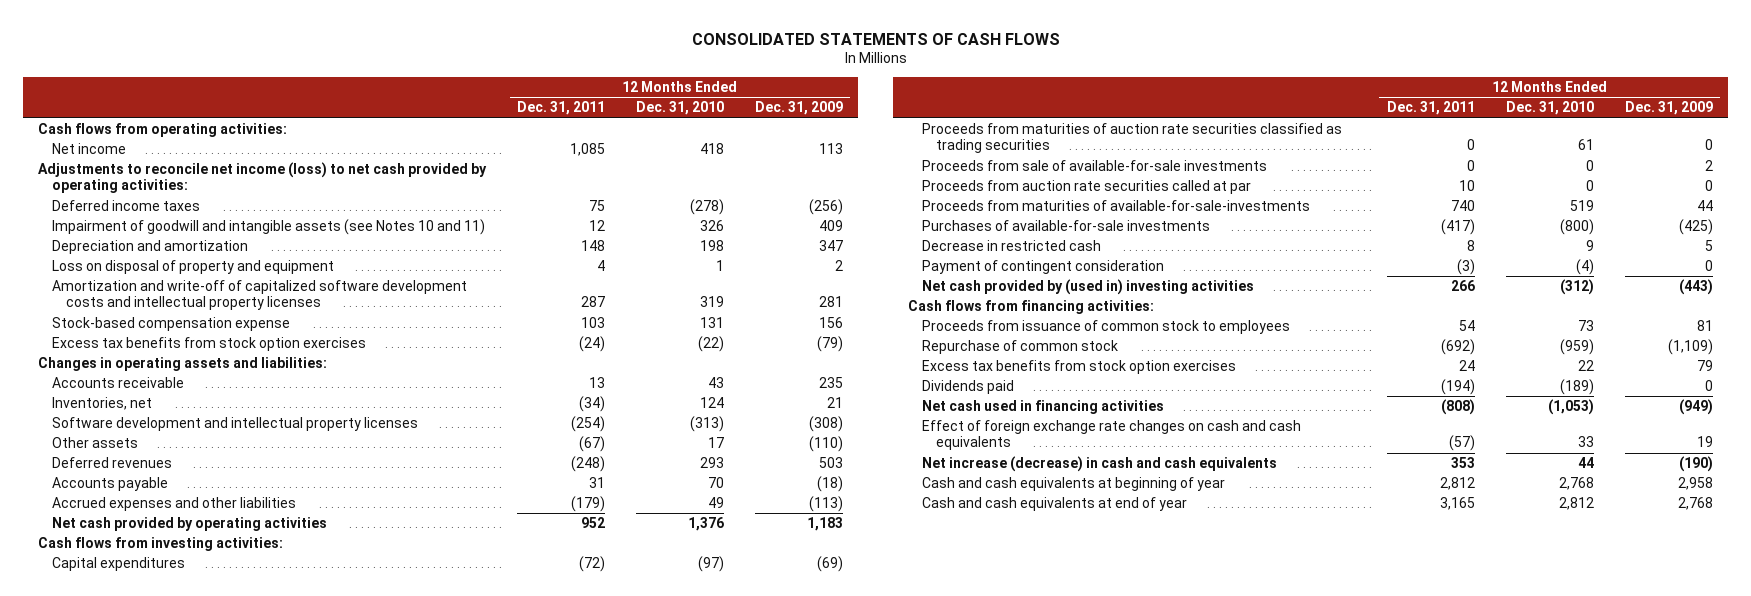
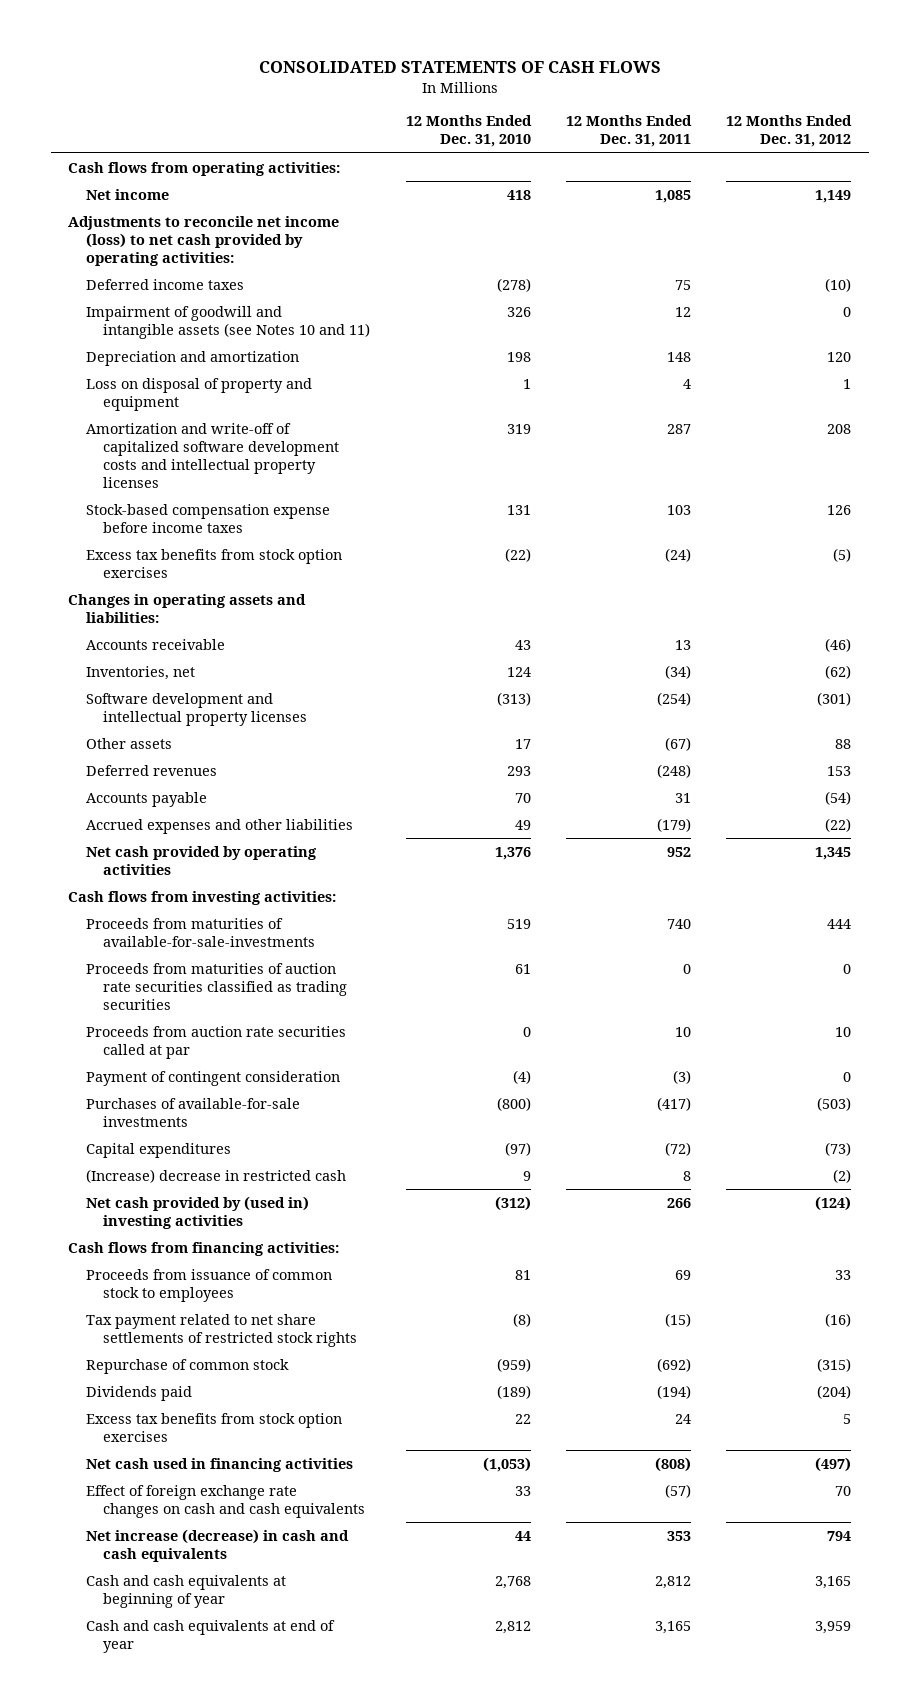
[754,101,843,116] Dec. 31, 2009 -> none
none -> [726,115,853,148] 12 Months Ended Dec. 31, 2012
[52,317,291,332] Stock-based compensation expense -> [85,503,330,533] Stock-based compensation expense before income taxes
[922,200,1311,212] Proceeds from maturities of available-for-sale-investments -> [85,917,316,947] Proceeds from maturities of available-for-sale-investments
[922,160,1268,172] Proceeds from sale of available-for-sale investments -> none
[922,240,1102,252] Decrease in restricted cash -> none
[922,220,1211,232] Purchases of available-for-sale investments -> [85,1097,300,1127] Purchases of available-for-sale investments
[52,557,186,572] Capital expenditures -> [85,1142,231,1158] Capital expenditures
none -> [85,1168,346,1183] (Increase) decrease in restricted cash
[1459,320,1476,332] 54 -> [674,1269,691,1280] 69
[1577,320,1594,332] 73 -> [514,1269,531,1280] 81
none -> [85,1313,358,1347] Tax payment related to net share settlements of restricted stock rights
[922,360,1237,375] Excess tax benefits from stock option exercises -> [85,1412,342,1442] Excess tax benefits from stock option exercises

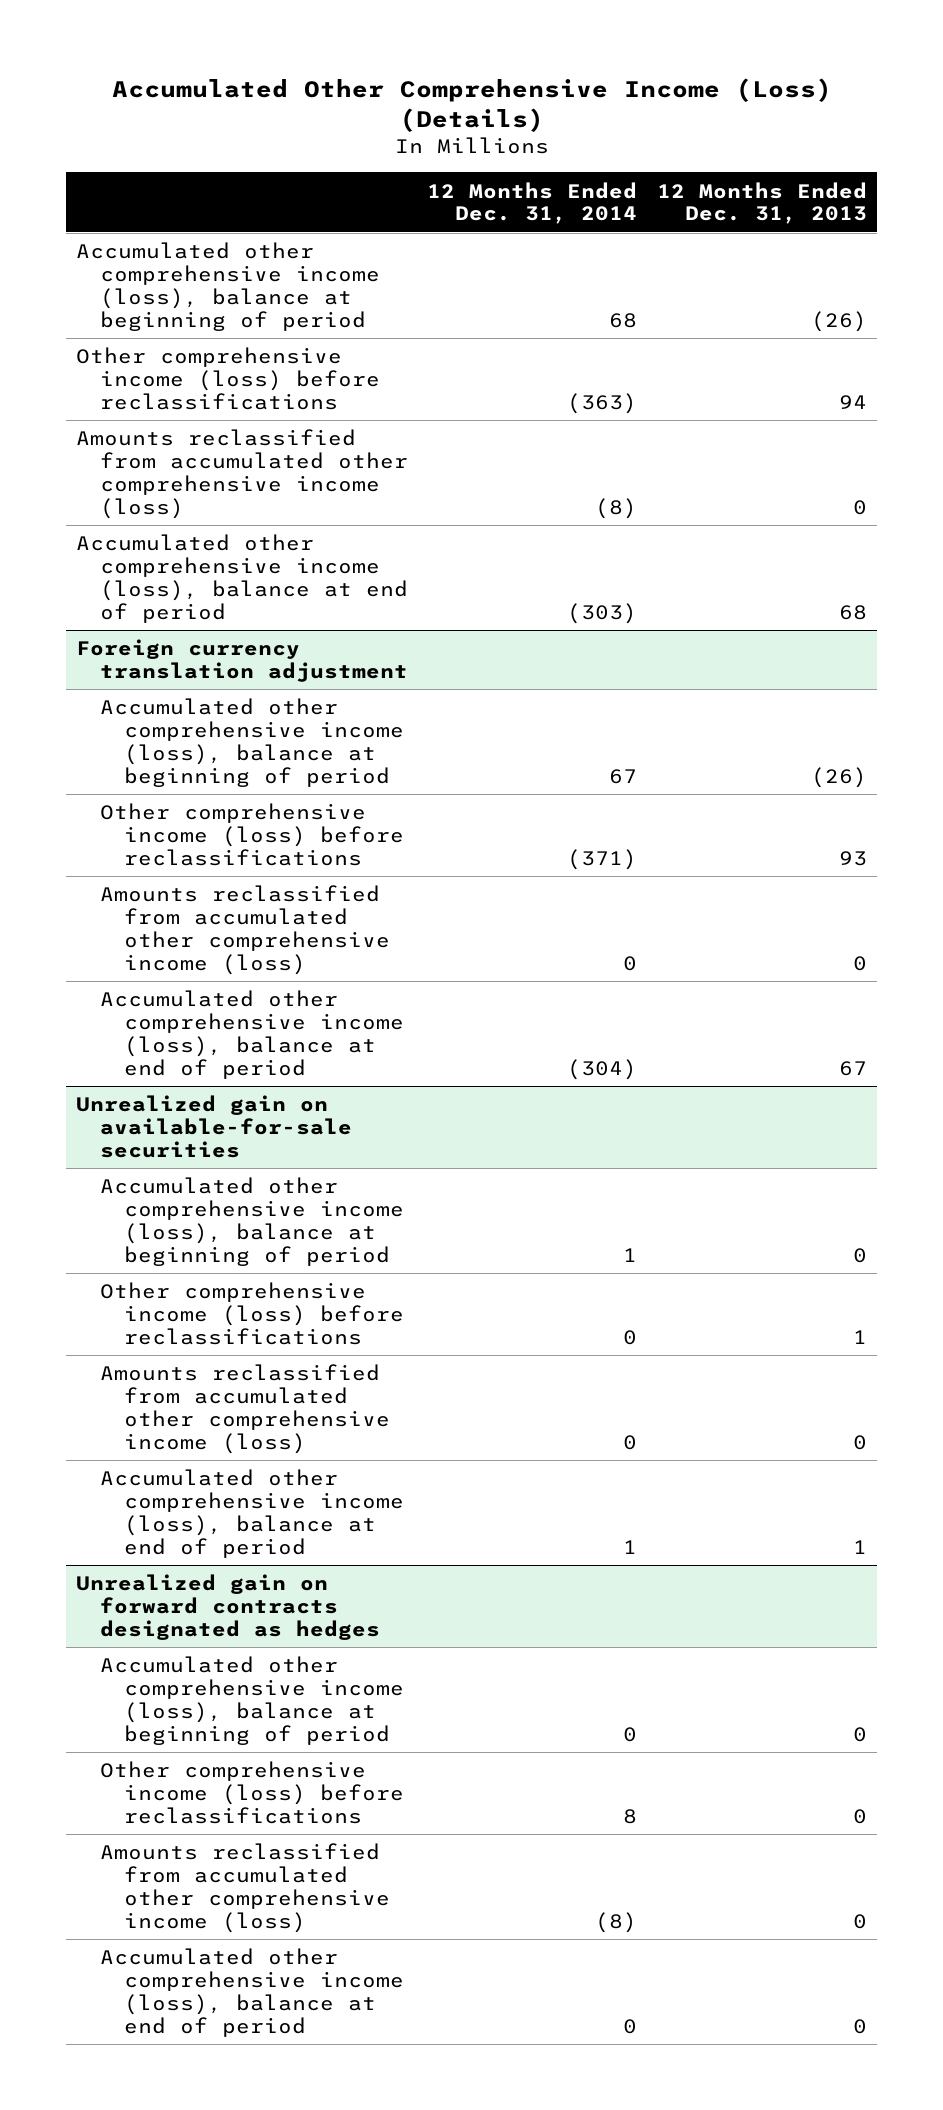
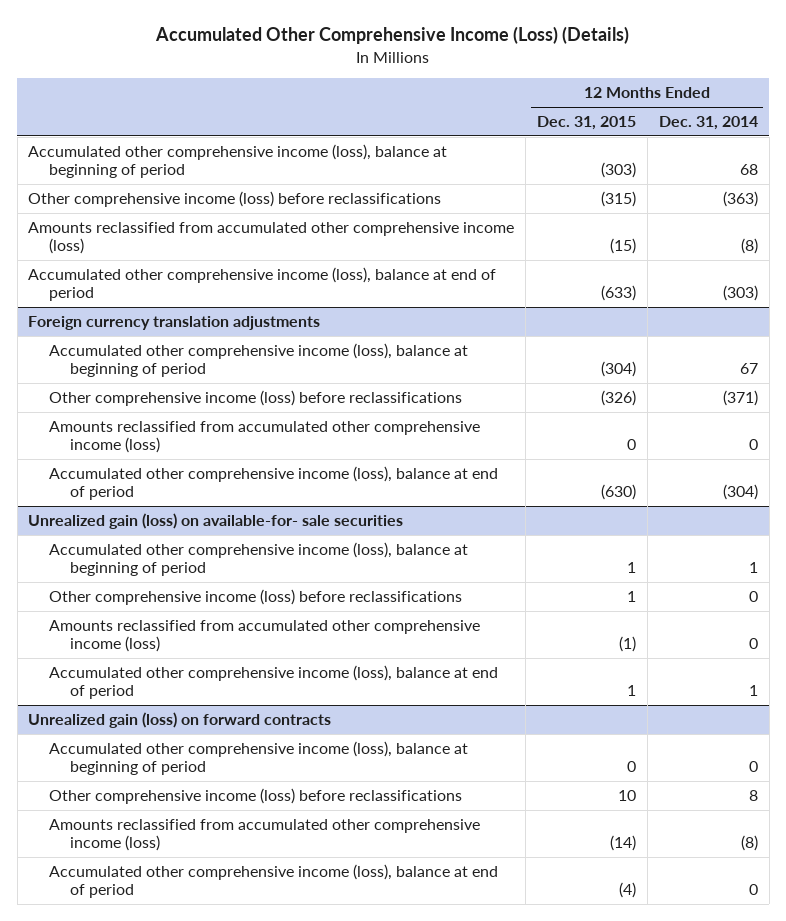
[657,181,868,225] 12 Months Ended Dec. 31, 2013 -> none
none -> [537,116,637,131] Dec. 31, 2015
[76,639,408,682] Foreign currency translation adjustment -> [28,316,321,331] Foreign currency translation adjustments
[76,1095,352,1158] Unrealized gain on available-for-sale securities -> [28,513,404,530] Unrealized gain (loss) on available-for- sale securities
[76,1574,380,1640] Unrealized gain on forward contracts designated as hedges -> [28,712,332,729] Unrealized gain (loss) on forward contracts

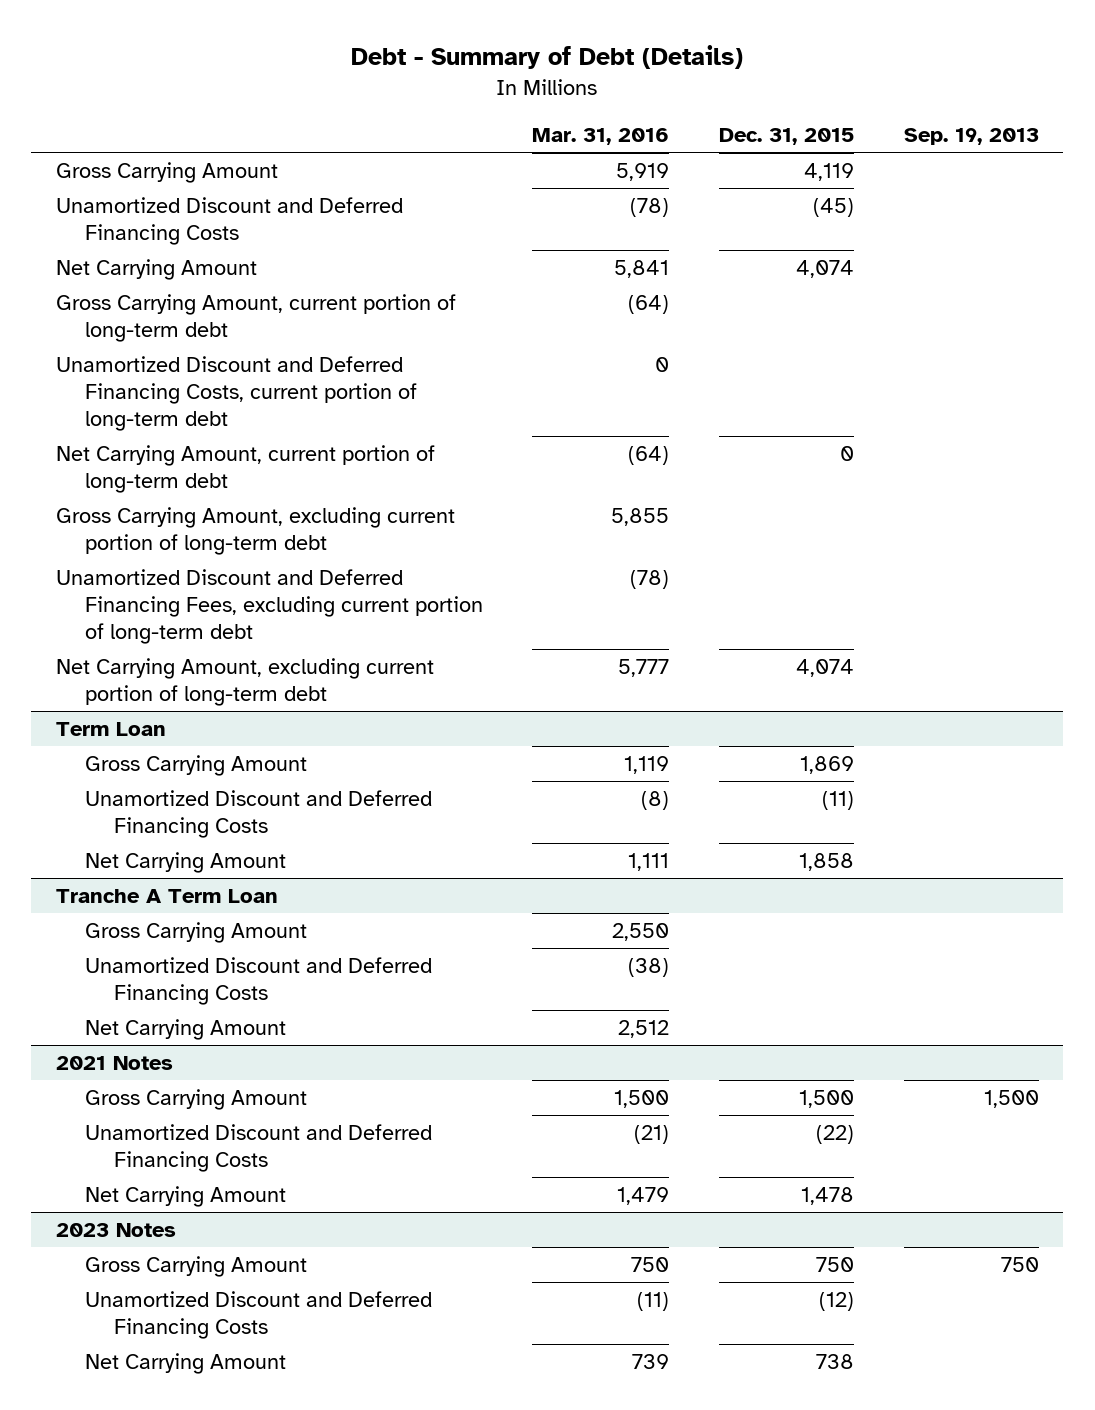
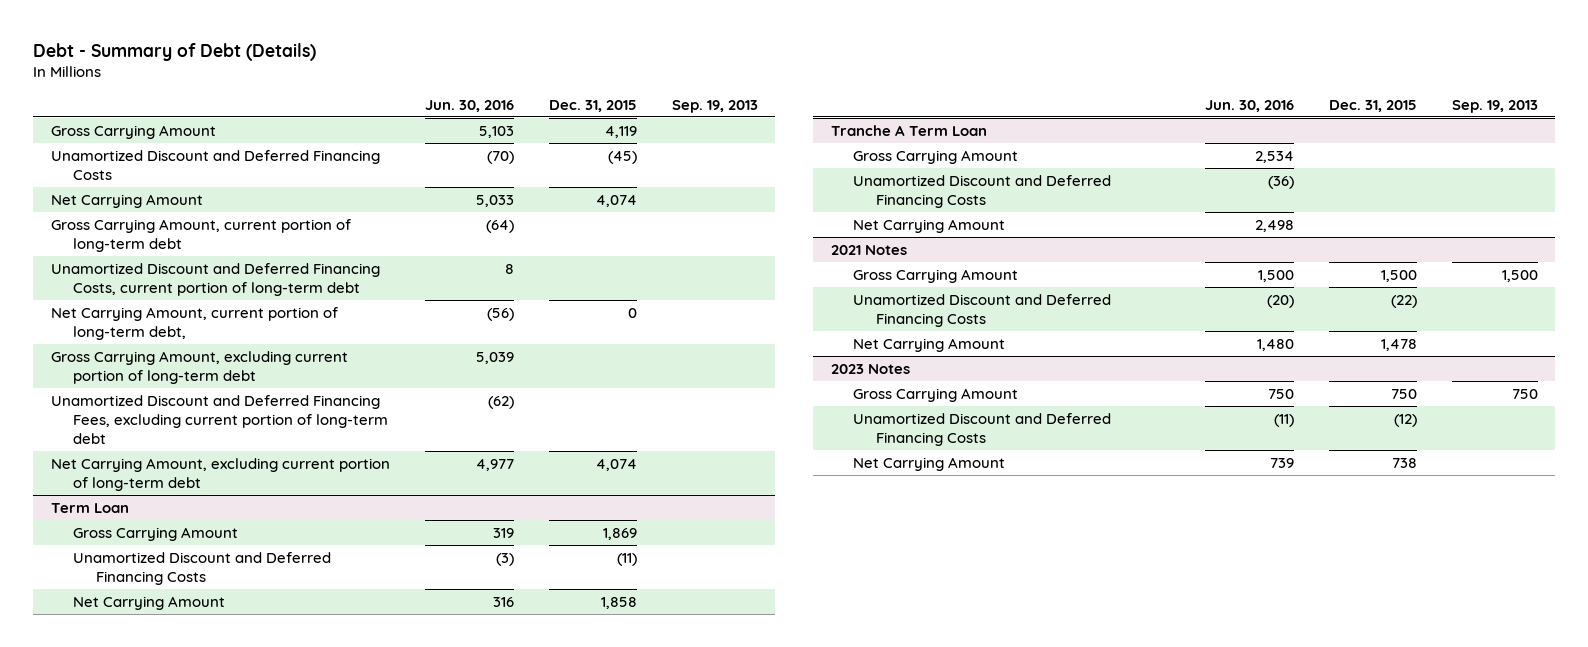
[532,127,670,145] Mar. 31, 2016 -> none
none -> [424,99,514,112] Jun. 30, 2016
[56,445,436,493] Net Carrying Amount, current portion of long-term debt -> [50,306,338,340] Net Carrying Amount, current portion of long-term debt,

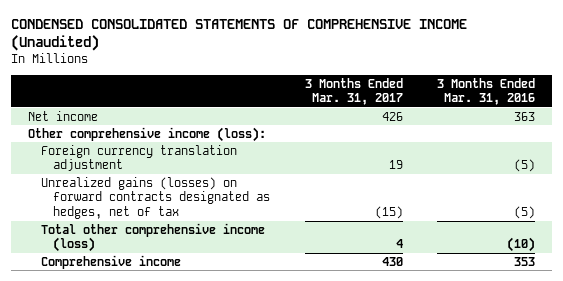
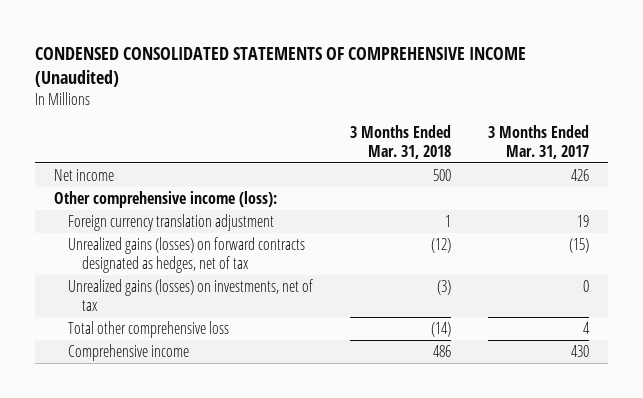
[436,77,535,106] 3 Months Ended Mar. 31, 2016 -> none
none -> [350,124,452,159] 3 Months Ended Mar. 31, 2018
none -> [67,279,313,312] Unrealized gains (losses) on investments, net of tax
[40,222,265,253] Total other comprehensive income (loss) -> [67,321,229,339] Total other comprehensive loss

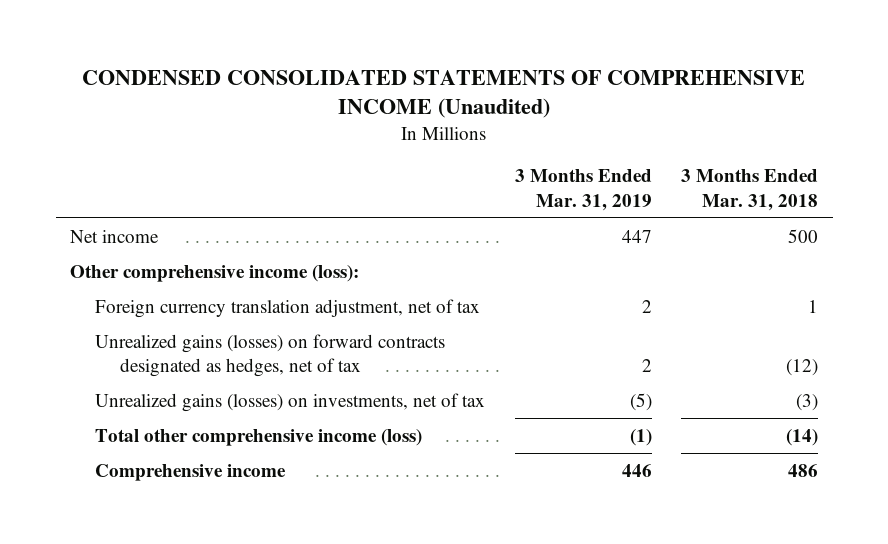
[488,124,590,159] 3 Months Ended Mar. 31, 2017 -> none
none -> [514,169,652,211] 3 Months Ended Mar. 31, 2019
[67,214,274,232] Foreign currency translation adjustment -> [95,298,481,318] Foreign currency translation adjustment, net of tax
[67,321,229,339] Total other comprehensive loss -> [95,428,423,446] Total other comprehensive income (loss)

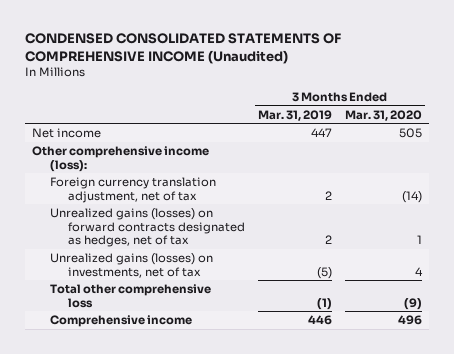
[680,169,818,211] 3 Months Ended Mar. 31, 2018 -> none
none -> [345,109,423,121] Mar. 31, 2020
[95,428,423,446] Total other comprehensive income (loss) -> [49,284,211,308] Total other comprehensive loss

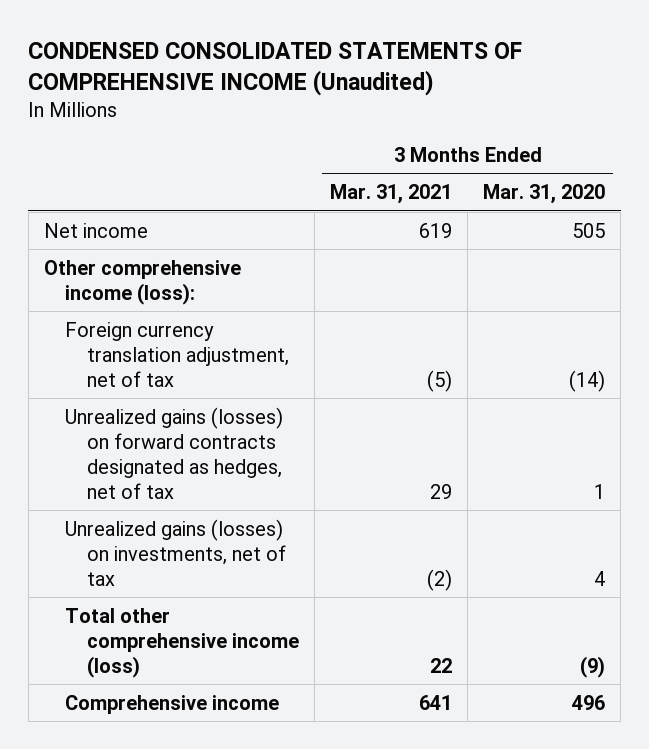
[258,109,333,121] Mar. 31, 2019 -> none
none -> [330,184,453,205] Mar. 31, 2021
[49,284,211,308] Total other comprehensive loss -> [65,607,300,678] Total other comprehensive income (loss)

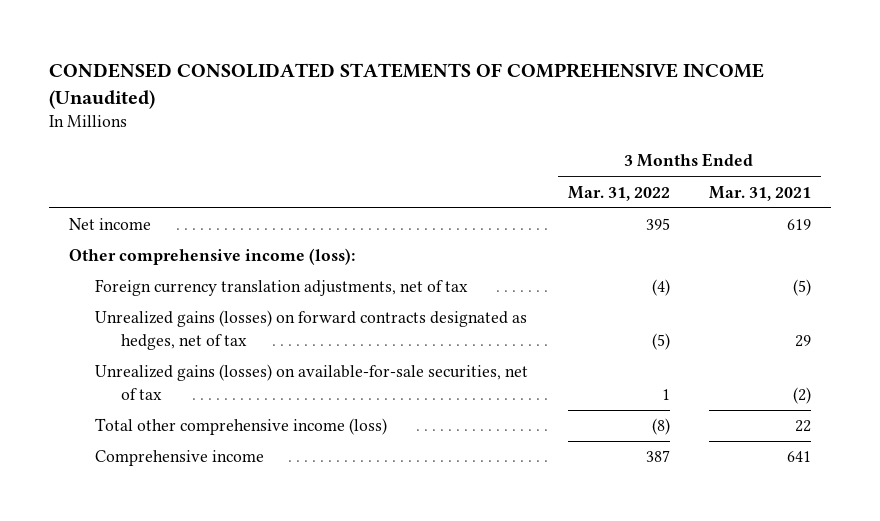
[483,184,606,205] Mar. 31, 2020 -> none
none -> [567,185,670,201] Mar. 31, 2022
[65,321,290,387] Foreign currency translation adjustment, net of tax -> [95,279,469,297] Foreign currency translation adjustments, net of tax
[65,518,287,586] Unrealized gains (losses) on investments, net of tax -> [95,364,529,400] Unrealized gains (losses) on available-for-sale securities, net of tax

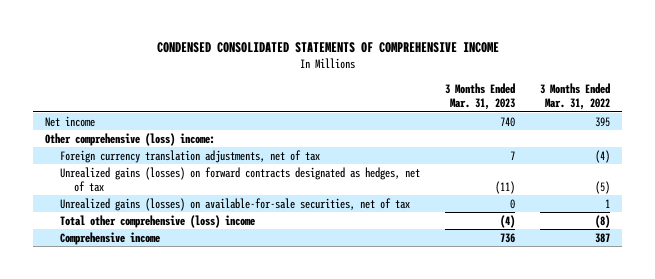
[49,62,765,109] CONDENSED CONSOLIDATED STATEMENTS OF COMPREHENSIVE INCOME (Unaudited) -> [156,41,499,53] CONDENSED CONSOLIDATED STATEMENTS OF COMPREHENSIVE INCOME
[709,185,812,201] Mar. 31, 2021 -> none
none -> [444,83,515,111] 3 Months Ended Mar. 31, 2023
[69,248,356,266] Other comprehensive income (loss): -> [45,132,216,146] Other comprehensive (loss) income:
[95,418,388,436] Total other comprehensive income (loss) -> [59,214,255,228] Total other comprehensive (loss) income

